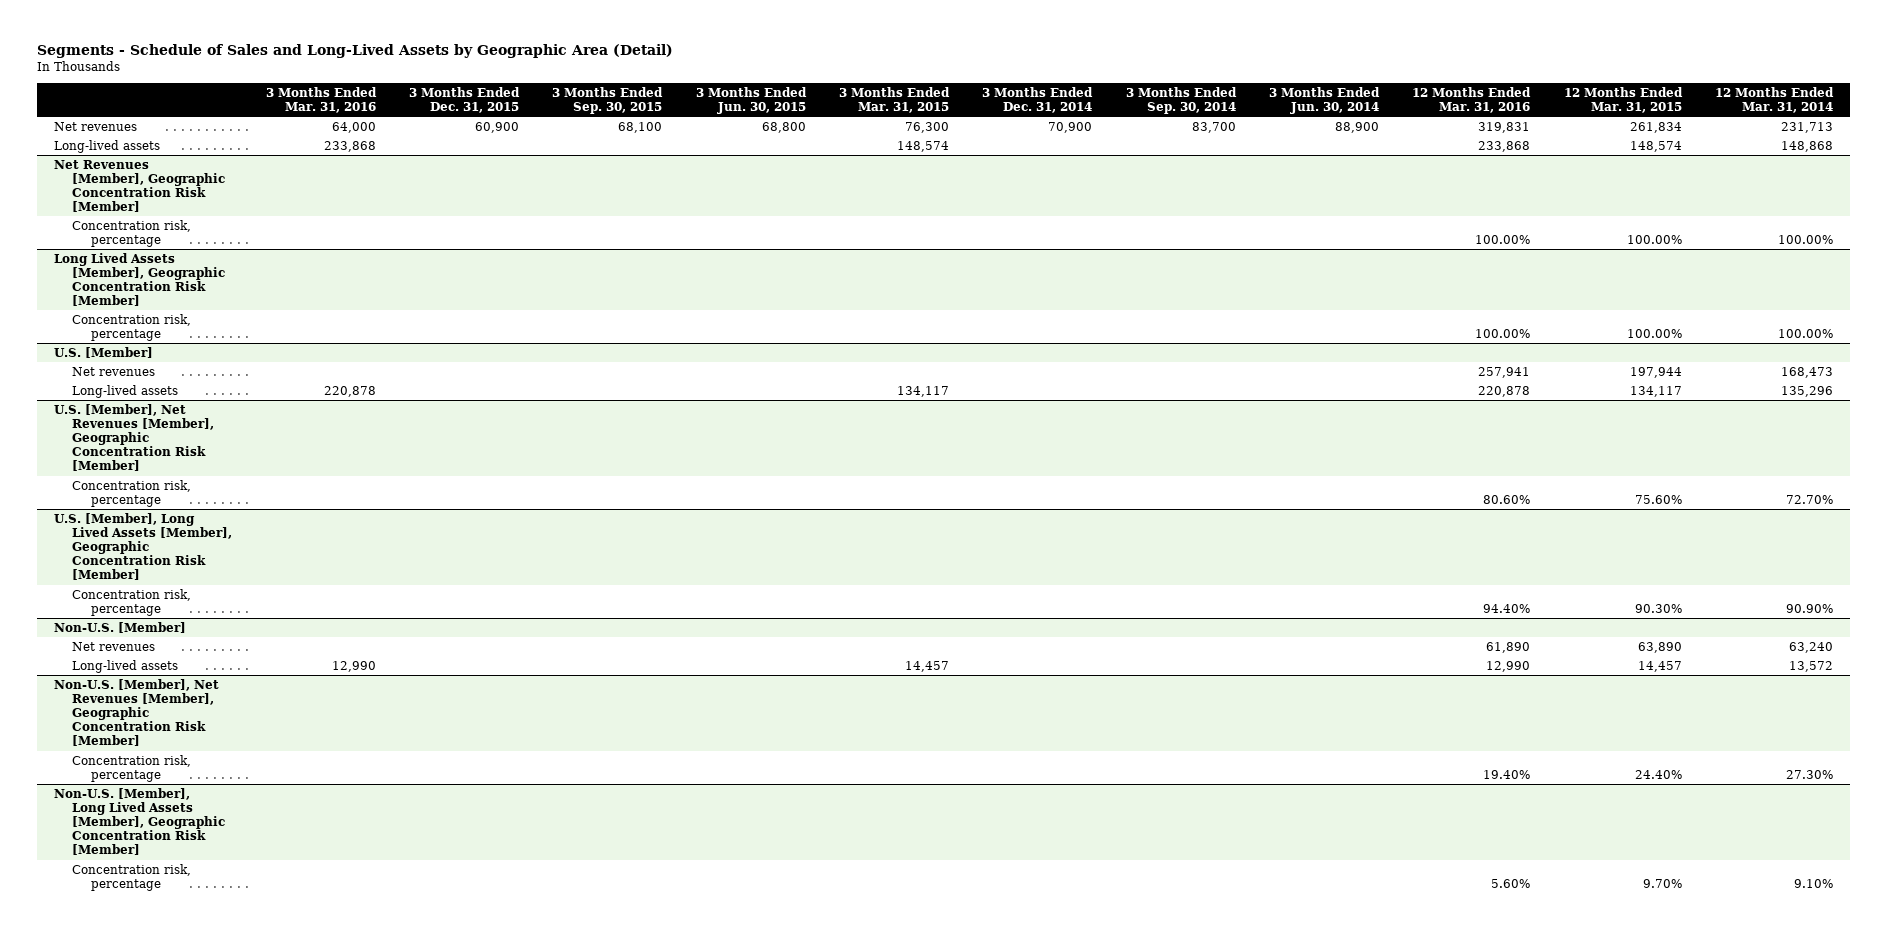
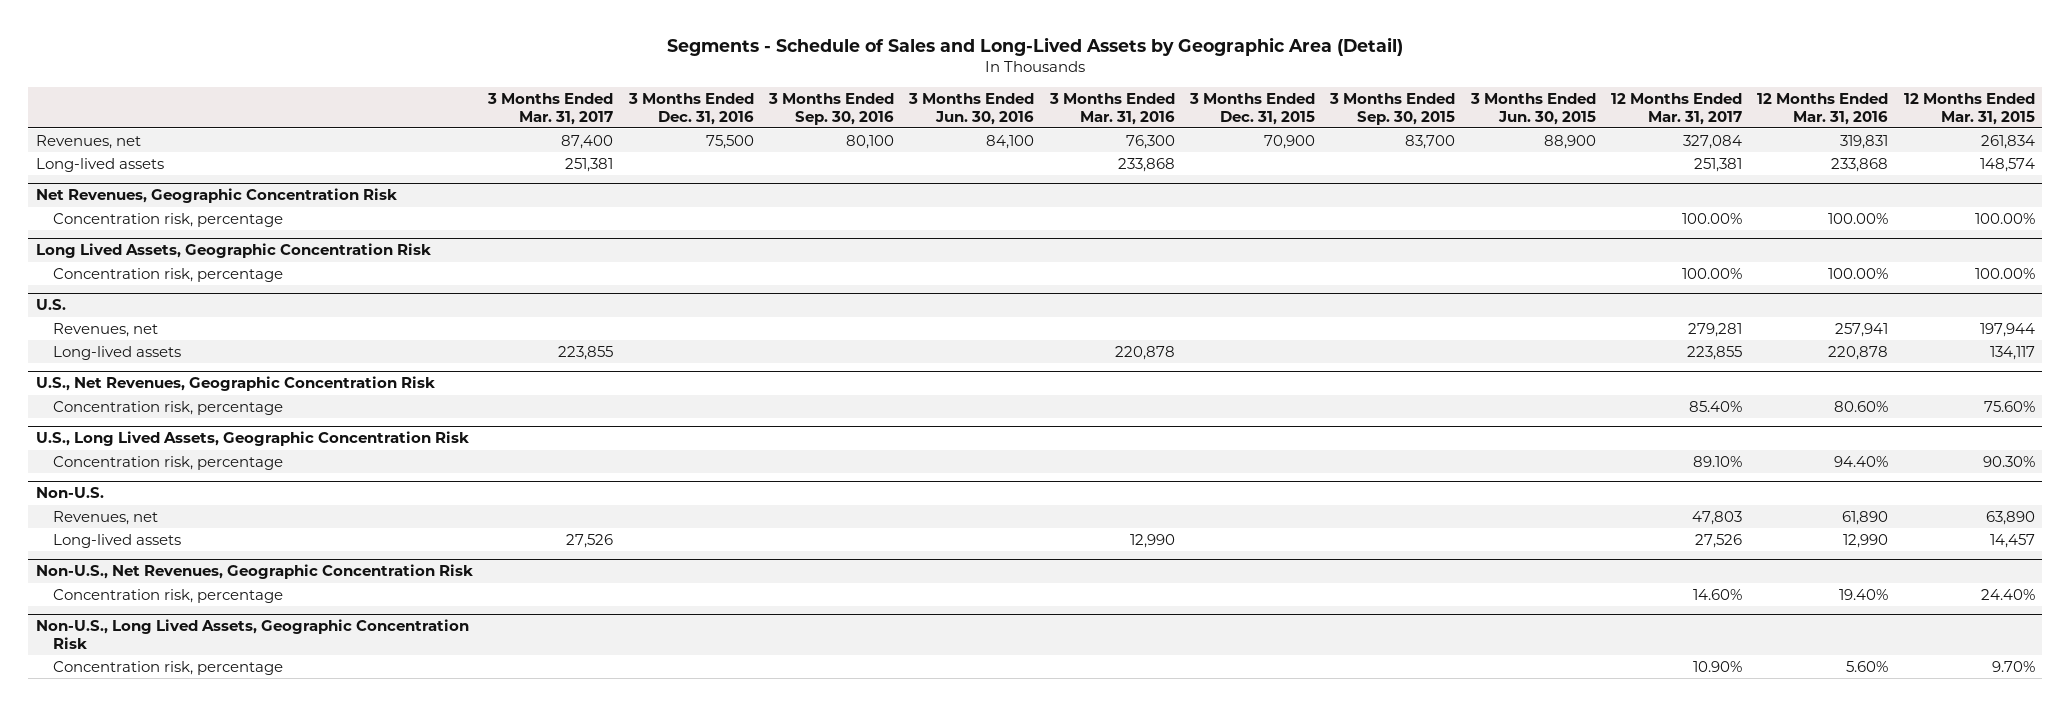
[839,86,951,113] 3 Months Ended Mar. 31, 2015 -> none
[982,86,1094,113] 3 Months Ended Dec. 31, 2014 -> none
[1125,86,1237,114] 3 Months Ended Sep. 30, 2014 -> none
[1269,86,1381,114] 3 Months Ended Jun. 30, 2014 -> none
[1715,86,1835,113] 12 Months Ended Mar. 31, 2014 -> none
none -> [487,93,614,125] 3 Months Ended Mar. 31, 2017
none -> [627,93,754,125] 3 Months Ended Dec. 31, 2016
none -> [768,93,895,125] 3 Months Ended Sep. 30, 2016
none -> [908,93,1035,125] 3 Months Ended Jun. 30, 2016
none -> [1610,93,1742,125] 12 Months Ended Mar. 31, 2017
[53,121,137,131] Net revenues -> [36,134,142,149] Revenues, net
[331,121,376,133] 64,000 -> [1125,134,1175,149] 76,300
[475,121,520,133] 60,900 -> [1263,134,1315,149] 70,900
[618,121,663,133] 68,100 -> [1405,134,1456,149] 83,700
[761,121,806,133] 68,800 -> [1543,134,1596,149] 88,900
[53,159,226,213] Net Revenues [Member], Geographic Concentration Risk [Member] -> [36,188,398,204] Net Revenues, Geographic Concentration Risk
[53,252,226,307] Long Lived Assets [Member], Geographic Concentration Risk [Member] -> [36,243,432,259] Long Lived Assets, Geographic Concentration Risk
[53,346,153,358] U.S. [Member] -> [36,299,67,311] U.S.
[72,366,156,376] Net revenues -> [53,322,159,337] Revenues, net
[53,403,215,472] U.S. [Member], Net Revenues [Member], Geographic Concentration Risk [Member] -> [36,376,436,392] U.S., Net Revenues, Geographic Concentration Risk
[53,512,233,581] U.S. [Member], Long Lived Assets [Member], Geographic Concentration Risk [Member] -> [36,431,470,447] U.S., Long Lived Assets, Geographic Concentration Risk
[53,621,186,633] Non-U.S. [Member] -> [36,487,105,499] Non-U.S.
[72,641,156,651] Net revenues -> [53,510,159,525] Revenues, net
[53,678,219,747] Non-U.S. [Member], Net Revenues [Member], Geographic Concentration Risk [Member] -> [36,564,474,580] Non-U.S., Net Revenues, Geographic Concentration Risk
[53,787,226,856] Non-U.S. [Member], Long Lived Assets [Member], Geographic Concentration Risk [Member] -> [36,619,470,650] Non-U.S., Long Lived Assets, Geographic Concentration Risk

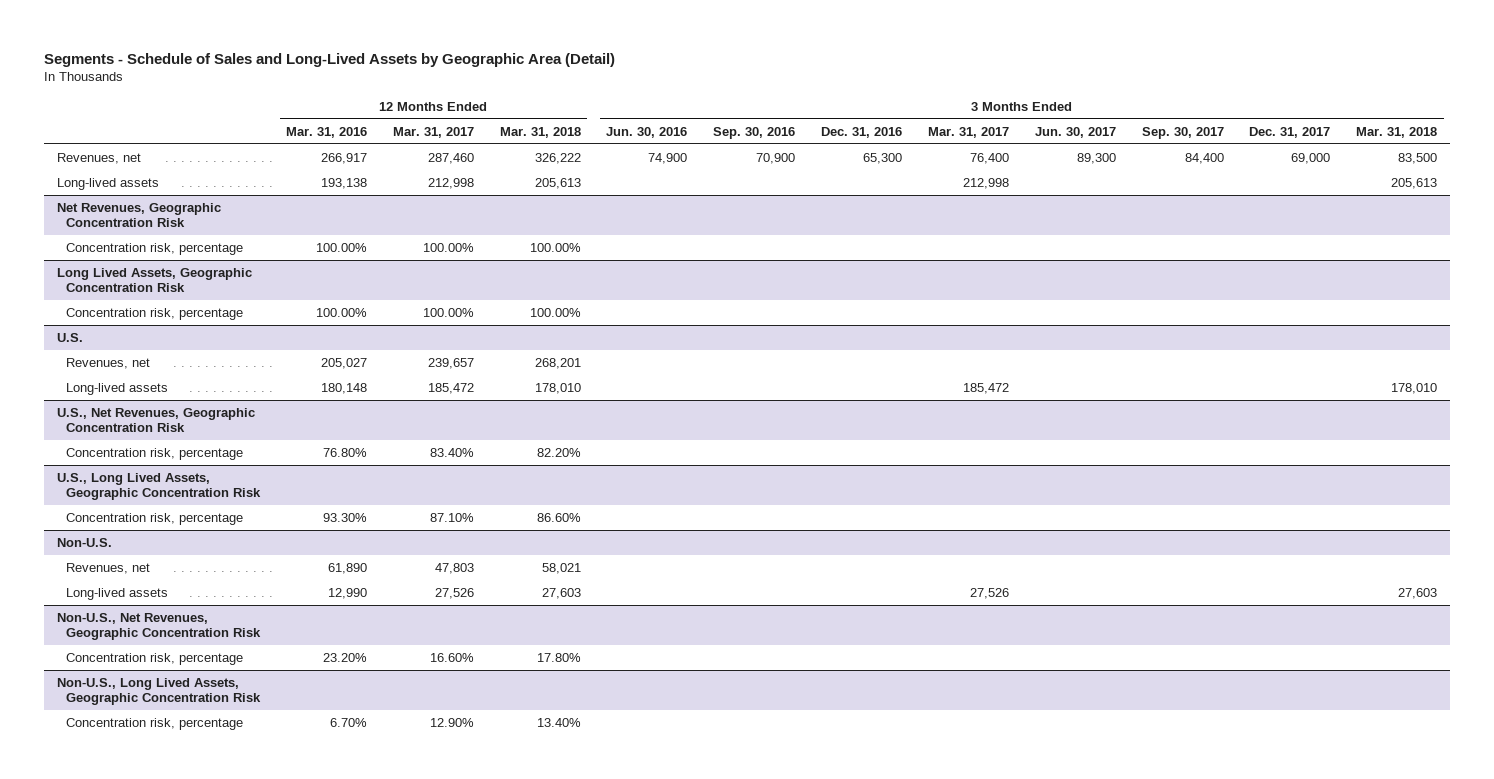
[1048,93,1175,125] 3 Months Ended Mar. 31, 2016 -> none
[1188,93,1315,125] 3 Months Ended Dec. 31, 2015 -> none
[1329,93,1456,125] 3 Months Ended Sep. 30, 2015 -> none
[1469,93,1596,125] 3 Months Ended Jun. 30, 2015 -> none
[1903,93,2035,125] 12 Months Ended Mar. 31, 2015 -> none
none -> [499,126,581,138] Mar. 31, 2018
none -> [1034,126,1116,138] Jun. 30, 2017
none -> [1141,126,1224,139] Sep. 30, 2017
none -> [1249,126,1331,138] Dec. 31, 2017
none -> [1356,126,1438,138] Mar. 31, 2018
[561,134,614,149] 87,400 -> [969,152,1009,164] 76,400
[705,134,754,149] 75,500 -> [863,152,903,164] 65,300
[846,134,895,149] 80,100 -> [756,152,796,164] 70,900
[986,134,1035,149] 84,100 -> [648,152,688,164] 74,900
[1682,134,1742,149] 327,084 -> [427,152,474,164] 287,460
[1840,134,1889,149] 319,831 -> [321,152,368,164] 266,917
[565,157,614,172] 251,381 -> [962,177,1009,189] 212,998
[1693,157,1742,172] 251,381 -> [427,177,474,189] 212,998
[1831,157,1889,172] 233,868 -> [321,177,368,189] 193,138
[1687,322,1742,337] 279,281 -> [427,357,474,369] 239,657
[1835,322,1889,337] 257,941 -> [321,357,368,369] 205,027
[558,345,614,360] 223,855 -> [962,382,1009,394] 185,472
[1686,345,1742,360] 223,855 -> [427,382,474,394] 185,472
[1828,345,1889,360] 220,878 -> [321,382,368,394] 180,148
[1688,400,1742,412] 85.40% -> [429,447,474,457] 83.40%
[1834,400,1889,412] 80.60% -> [323,447,368,457] 76.80%
[1692,455,1742,467] 89.10% -> [429,512,474,522] 87.10%
[1834,455,1889,467] 94.40% -> [323,512,368,522] 93.30%
[1692,588,1742,600] 14.60% -> [429,652,474,662] 16.60%
[1839,588,1889,600] 19.40% -> [323,652,368,662] 23.20%
[1692,660,1742,672] 10.90% -> [429,717,474,727] 12.90%
[1846,660,1889,672] 5.60% -> [330,717,368,727] 6.70%

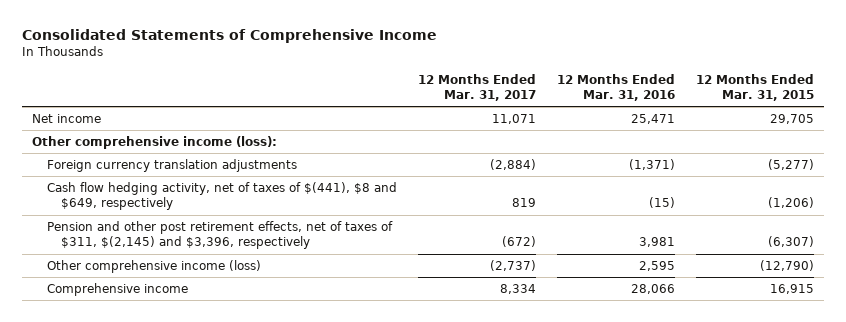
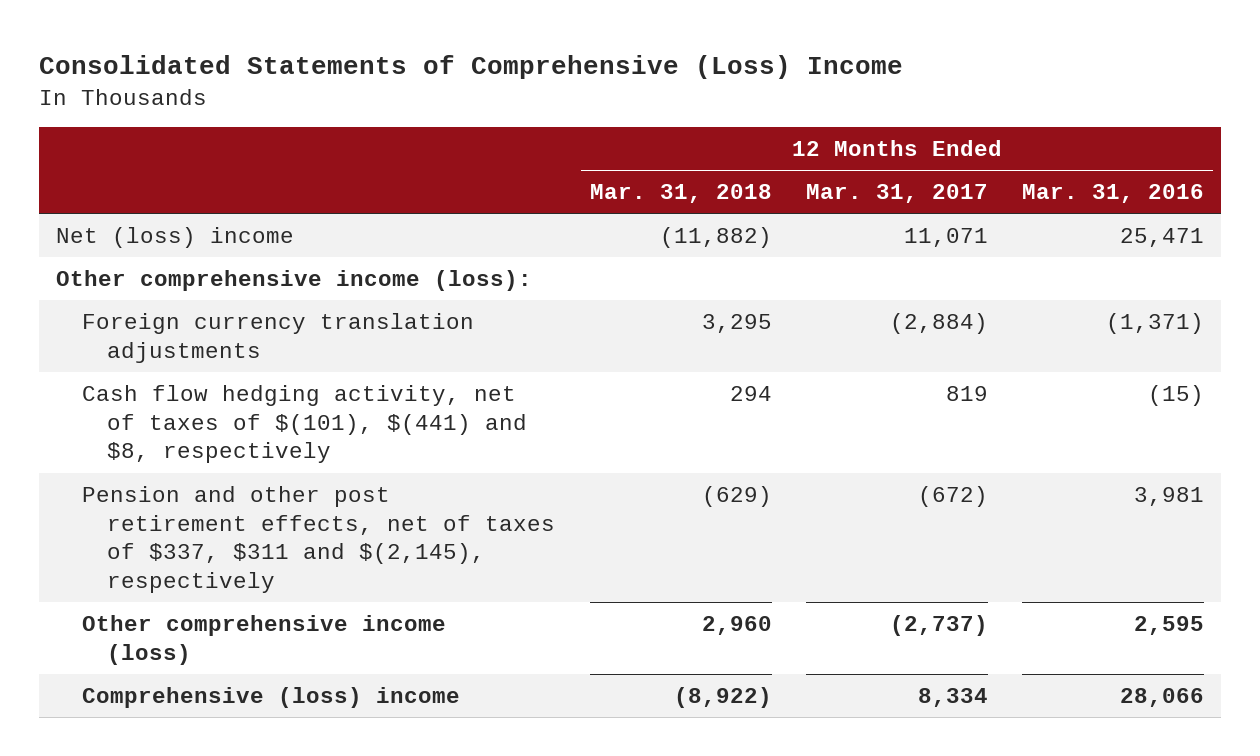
[21,29,437,44] Consolidated Statements of Comprehensive Income -> [39,55,904,80] Consolidated Statements of Comprehensive (Loss) Income
[695,73,814,101] 12 Months Ended Mar. 31, 2015 -> none
none -> [589,184,772,204] Mar. 31, 2018
[32,114,102,124] Net income -> [56,226,295,248] Net (loss) income
[46,182,397,211] Cash flow hedging activity, net of taxes of $(441), $8 and $649, respectively -> [81,384,528,464] Cash flow hedging activity, net of taxes of $(101), $(441) and $8, respectively
[46,221,393,250] Pension and other post retirement effects, net of taxes of $311, $(2,145) and $3,396, respectively -> [81,485,556,594] Pension and other post retirement effects, net of taxes of $337, $311 and $(2,145), respectively
[46,283,188,297] Comprehensive income -> [81,686,460,708] Comprehensive (loss) income

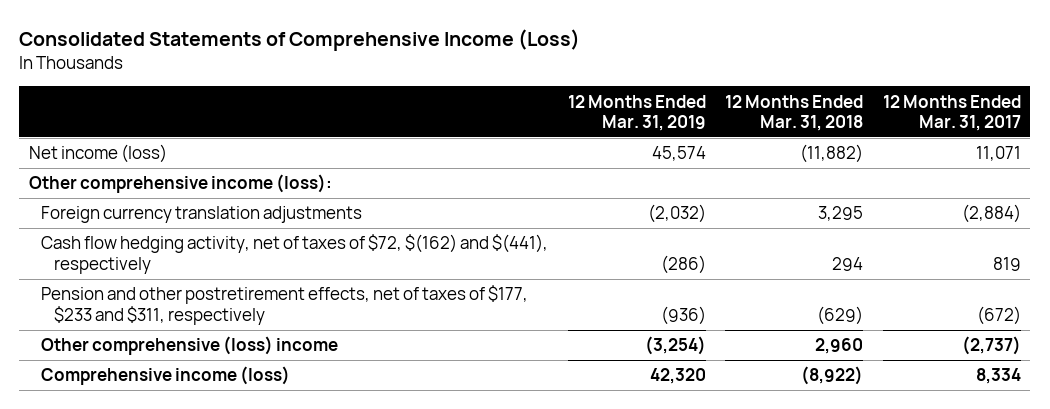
[39,55,904,80] Consolidated Statements of Comprehensive (Loss) Income -> [19,28,581,51] Consolidated Statements of Comprehensive Income (Loss)
[1022,184,1205,204] Mar. 31, 2016 -> none
none -> [567,94,706,131] 12 Months Ended Mar. 31, 2019
[56,226,295,248] Net (loss) income -> [29,144,168,164] Net income (loss)
[81,384,528,464] Cash flow hedging activity, net of taxes of $(101), $(441) and $8, respectively -> [41,234,549,274] Cash flow hedging activity, net of taxes of $72, $(162) and $(441), respectively
[81,485,556,594] Pension and other post retirement effects, net of taxes of $337, $311 and $(2,145), respectively -> [41,285,529,325] Pension and other postretirement effects, net of taxes of $177, $233 and $311, respectively
[81,614,446,665] Other comprehensive income (loss) -> [41,336,339,356] Other comprehensive (loss) income
[81,686,460,708] Comprehensive (loss) income -> [41,366,291,386] Comprehensive income (loss)

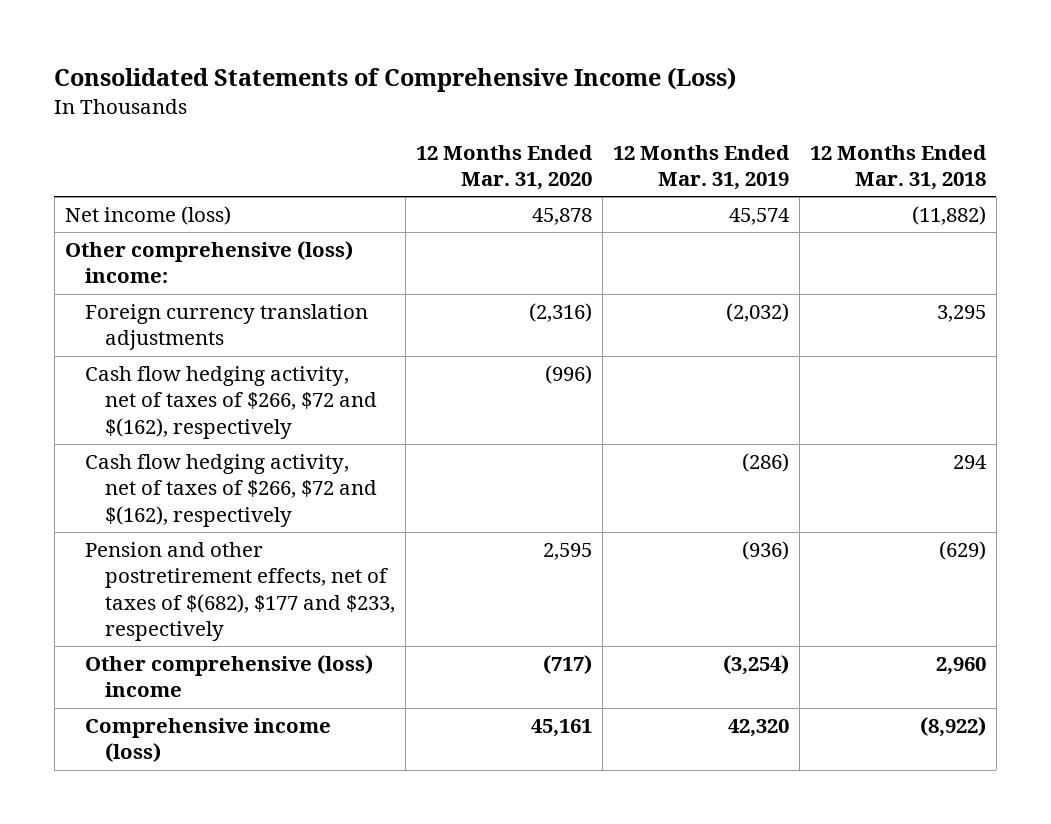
[882,94,1021,131] 12 Months Ended Mar. 31, 2017 -> none
none -> [416,144,594,191] 12 Months Ended Mar. 31, 2020
[29,174,333,194] Other comprehensive income (loss): -> [64,241,353,284] Other comprehensive (loss) income:
none -> [85,366,378,439] Cash flow hedging activity, net of taxes of $266, $72 and $(162), respectively
[41,234,549,274] Cash flow hedging activity, net of taxes of $72, $(162) and $(441), respectively -> [85,454,378,527] Cash flow hedging activity, net of taxes of $266, $72 and $(162), respectively
[41,285,529,325] Pension and other postretirement effects, net of taxes of $177, $233 and $311, respectively -> [85,542,396,642] Pension and other postretirement effects, net of taxes of $(682), $177 and $233, respectively

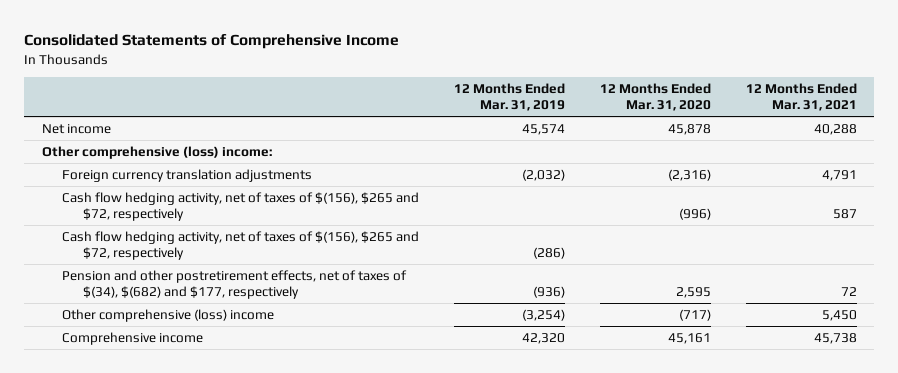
[54,67,737,93] Consolidated Statements of Comprehensive Income (Loss) -> [24,34,400,50] Consolidated Statements of Comprehensive Income
[810,144,988,191] 12 Months Ended Mar. 31, 2018 -> none
none -> [745,83,857,112] 12 Months Ended Mar. 31, 2021
[64,206,231,226] Net income (loss) -> [41,123,111,134] Net income
[85,366,378,439] Cash flow hedging activity, net of taxes of $266, $72 and $(162), respectively -> [62,191,420,221] Cash flow hedging activity, net of taxes of $(156), $265 and $72, respectively
[85,454,378,527] Cash flow hedging activity, net of taxes of $266, $72 and $(162), respectively -> [62,230,420,260] Cash flow hedging activity, net of taxes of $(156), $265 and $72, respectively
[85,542,396,642] Pension and other postretirement effects, net of taxes of $(682), $177 and $233, respectively -> [62,269,408,299] Pension and other postretirement effects, net of taxes of $(34), $(682) and $177, respectively
[85,718,332,763] Comprehensive income (loss) -> [62,331,204,345] Comprehensive income

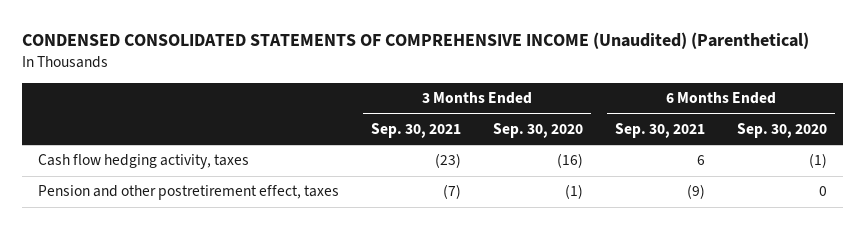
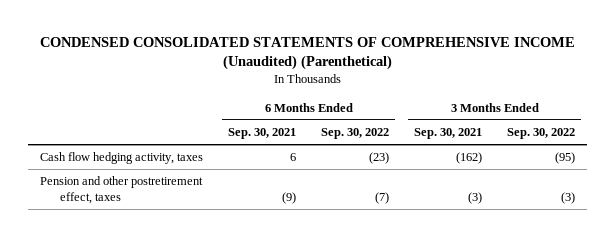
[493,122,584,138] Sep. 30, 2020 -> none
[737,122,828,138] Sep. 30, 2020 -> none
none -> [321,127,390,139] Sep. 30, 2022
none -> [506,127,575,139] Sep. 30, 2022
[435,153,462,169] (23) -> [456,152,483,165] (162)
[443,184,462,200] (7) -> [468,191,483,204] (3)

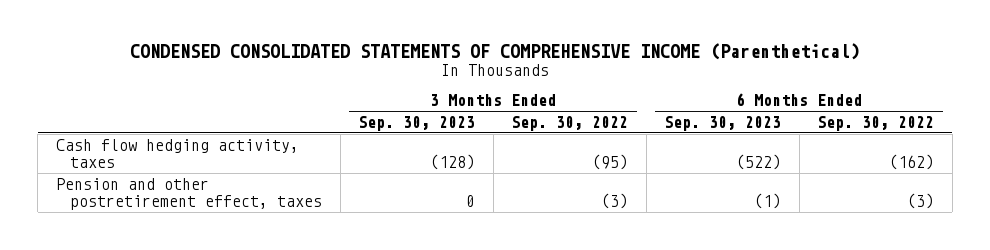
[39,37,575,71] CONDENSED CONSOLIDATED STATEMENTS OF COMPREHENSIVE INCOME (Unaudited) (Parenthetical) -> [130,43,861,61] CONDENSED CONSOLIDATED STATEMENTS OF COMPREHENSIVE INCOME (Parenthetical)
[228,127,297,139] Sep. 30, 2021 -> none
[414,127,483,139] Sep. 30, 2021 -> none
none -> [358,116,476,132] Sep. 30, 2023
none -> [664,116,782,132] Sep. 30, 2023
[369,152,390,165] (23) -> [889,154,935,171] (162)
[375,191,390,204] (7) -> [907,193,935,210] (3)

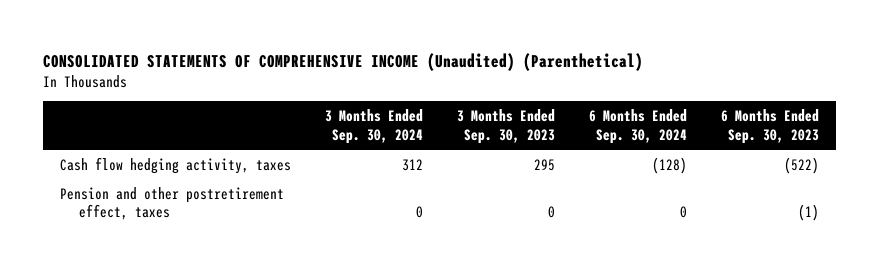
[130,43,861,61] CONDENSED CONSOLIDATED STATEMENTS OF COMPREHENSIVE INCOME (Parenthetical) -> [43,52,644,71] CONSOLIDATED STATEMENTS OF COMPREHENSIVE INCOME (Unaudited) (Parenthetical)
[511,116,629,132] Sep. 30, 2022 -> none
[817,116,935,132] Sep. 30, 2022 -> none
none -> [325,109,424,144] 3 Months Ended Sep. 30, 2024
none -> [588,109,687,144] 6 Months Ended Sep. 30, 2024
[430,154,476,171] (128) -> [533,158,555,171] 295

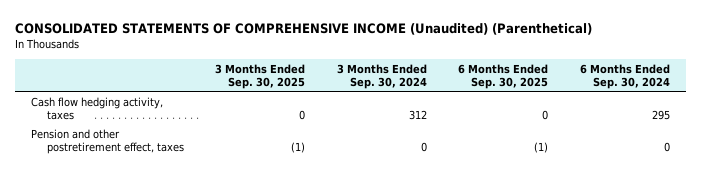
[456,109,555,144] 3 Months Ended Sep. 30, 2023 -> none
[720,109,819,144] 6 Months Ended Sep. 30, 2023 -> none
none -> [215,63,306,89] 3 Months Ended Sep. 30, 2025
none -> [458,63,549,89] 6 Months Ended Sep. 30, 2025
[651,156,687,174] (128) -> [651,109,670,120] 295

